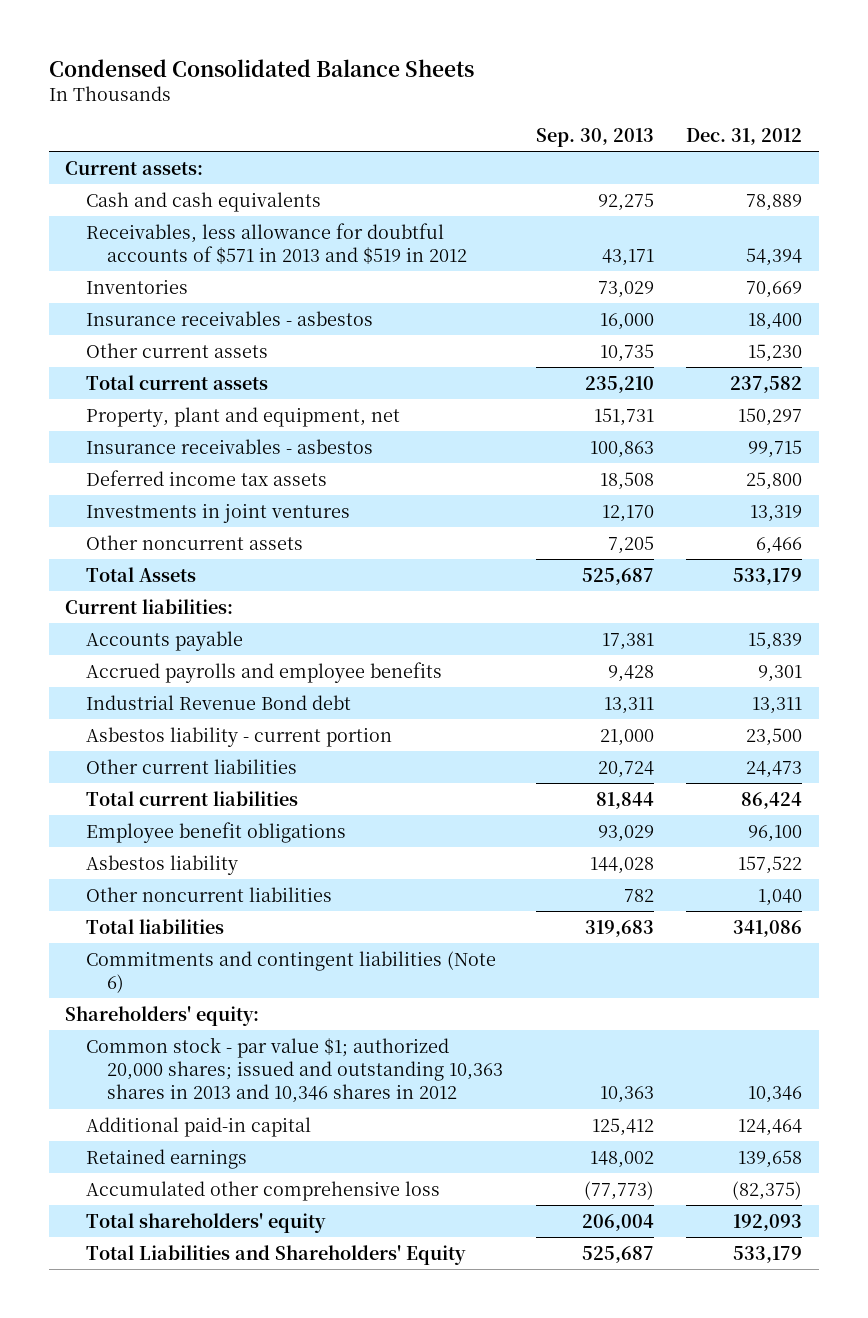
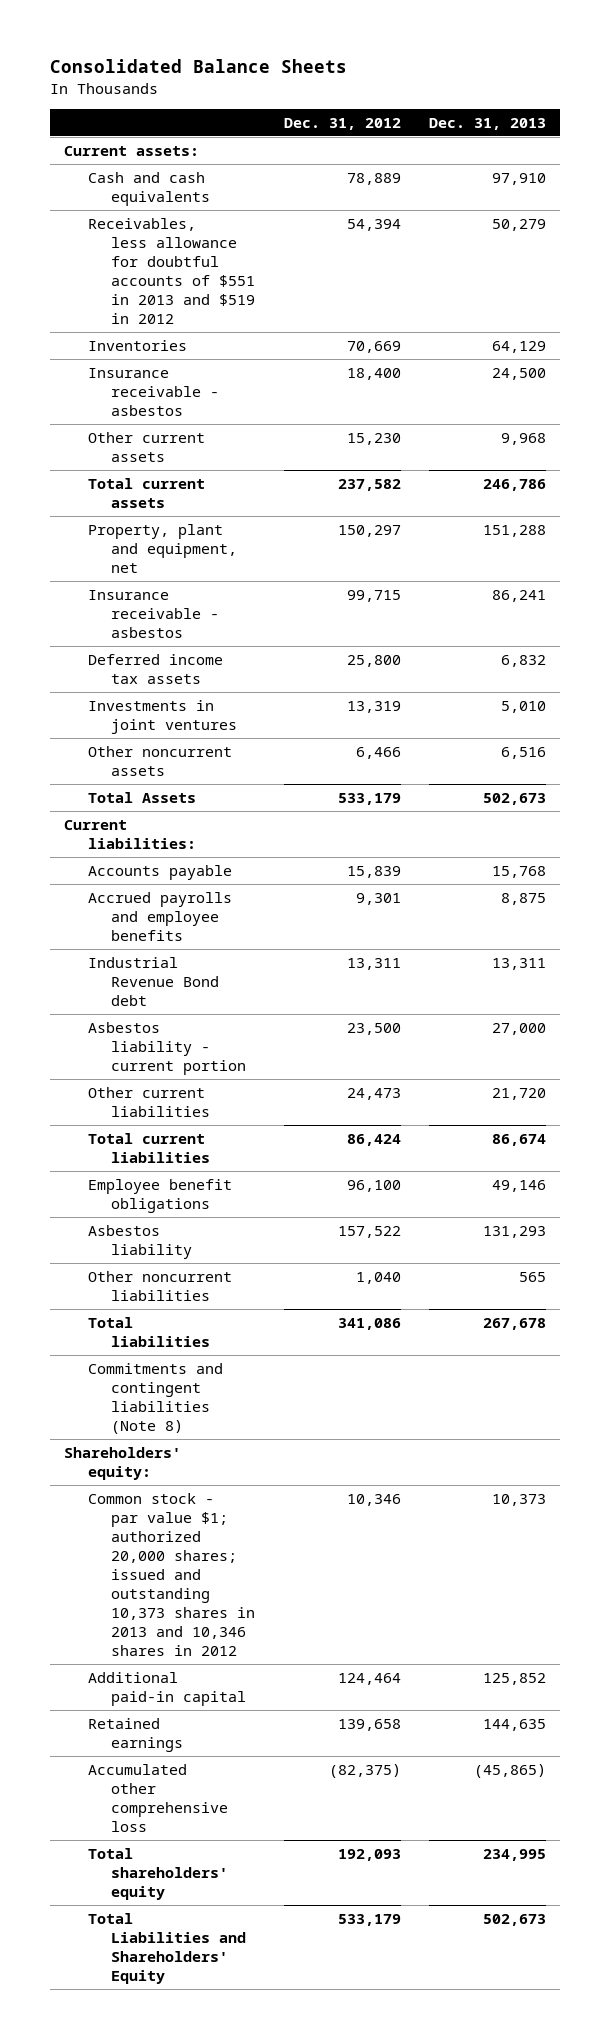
[48,58,474,77] Condensed Consolidated Balance Sheets -> [50,59,348,74] Consolidated Balance Sheets
[535,128,654,148] Sep. 30, 2013 -> none
none -> [428,117,546,130] Dec. 31, 2013
[86,222,468,265] Receivables, less allowance for doubtful accounts of $571 in 2013 and $519 in 2012 -> [87,217,256,324] Receivables, less allowance for doubtful accounts of $551 in 2013 and $519 in 2012
[86,310,374,326] Insurance receivables - asbestos -> [87,367,220,416] Insurance receivable - asbestos
[86,438,374,454] Insurance receivables - asbestos -> [87,589,220,638] Insurance receivable - asbestos
[86,950,497,994] Commitments and contingent liabilities (Note 6) -> [87,1362,223,1434] Commitments and contingent liabilities (Note 8)
[86,1036,504,1104] Common stock - par value $1; authorized 20,000 shares; issued and outstanding 10,363 shares in 2013 and 10,346 shares in 2012 -> [87,1492,256,1656] Common stock - par value $1; authorized 20,000 shares; issued and outstanding 10,373 shares in 2013 and 10,346 shares in 2012

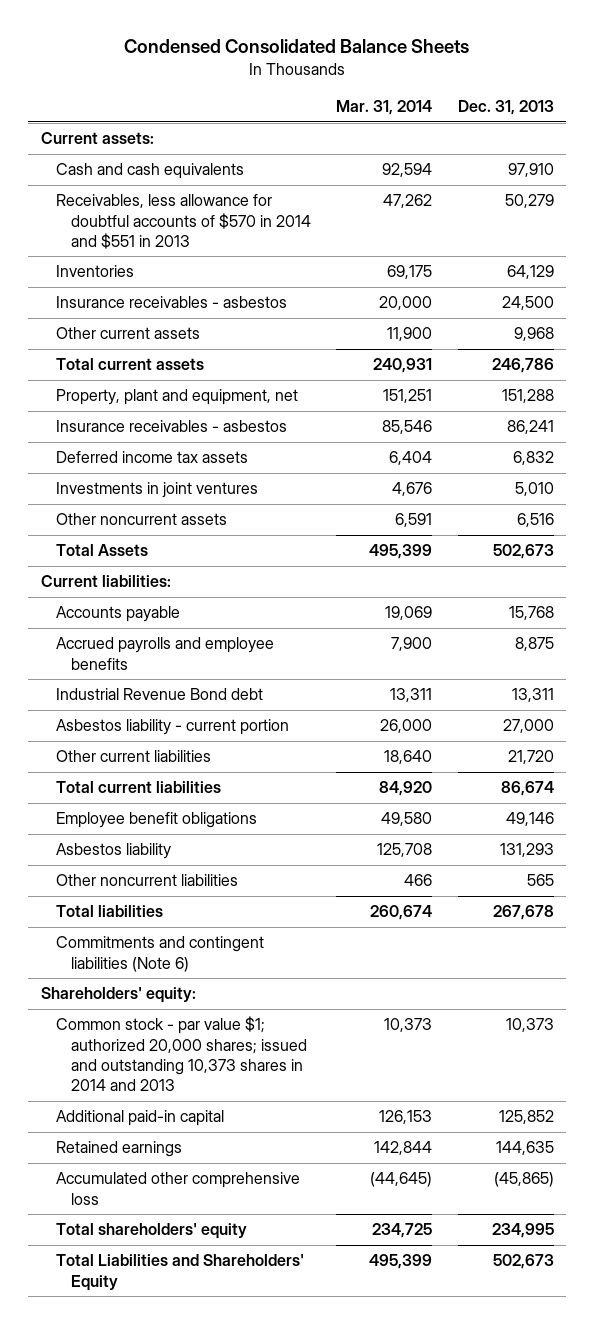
[50,59,348,74] Consolidated Balance Sheets -> [124,39,470,54] Condensed Consolidated Balance Sheets
[283,117,401,130] Dec. 31, 2012 -> none
none -> [336,100,433,116] Mar. 31, 2014
[87,217,256,324] Receivables, less allowance for doubtful accounts of $551 in 2013 and $519 in 2012 -> [55,194,311,249] Receivables, less allowance for doubtful accounts of $570 in 2014 and $551 in 2013
[87,367,220,416] Insurance receivable - asbestos -> [55,296,287,309] Insurance receivables - asbestos
[87,589,220,638] Insurance receivable - asbestos -> [55,420,287,433] Insurance receivables - asbestos
[87,1362,223,1434] Commitments and contingent liabilities (Note 8) -> [55,936,264,972] Commitments and contingent liabilities (Note 6)
[87,1492,256,1656] Common stock - par value $1; authorized 20,000 shares; issued and outstanding 10,373 shares in 2013 and 10,346 shares in 2012 -> [55,1016,307,1092] Common stock - par value $1; authorized 20,000 shares; issued and outstanding 10,373 shares in 2014 and 2013

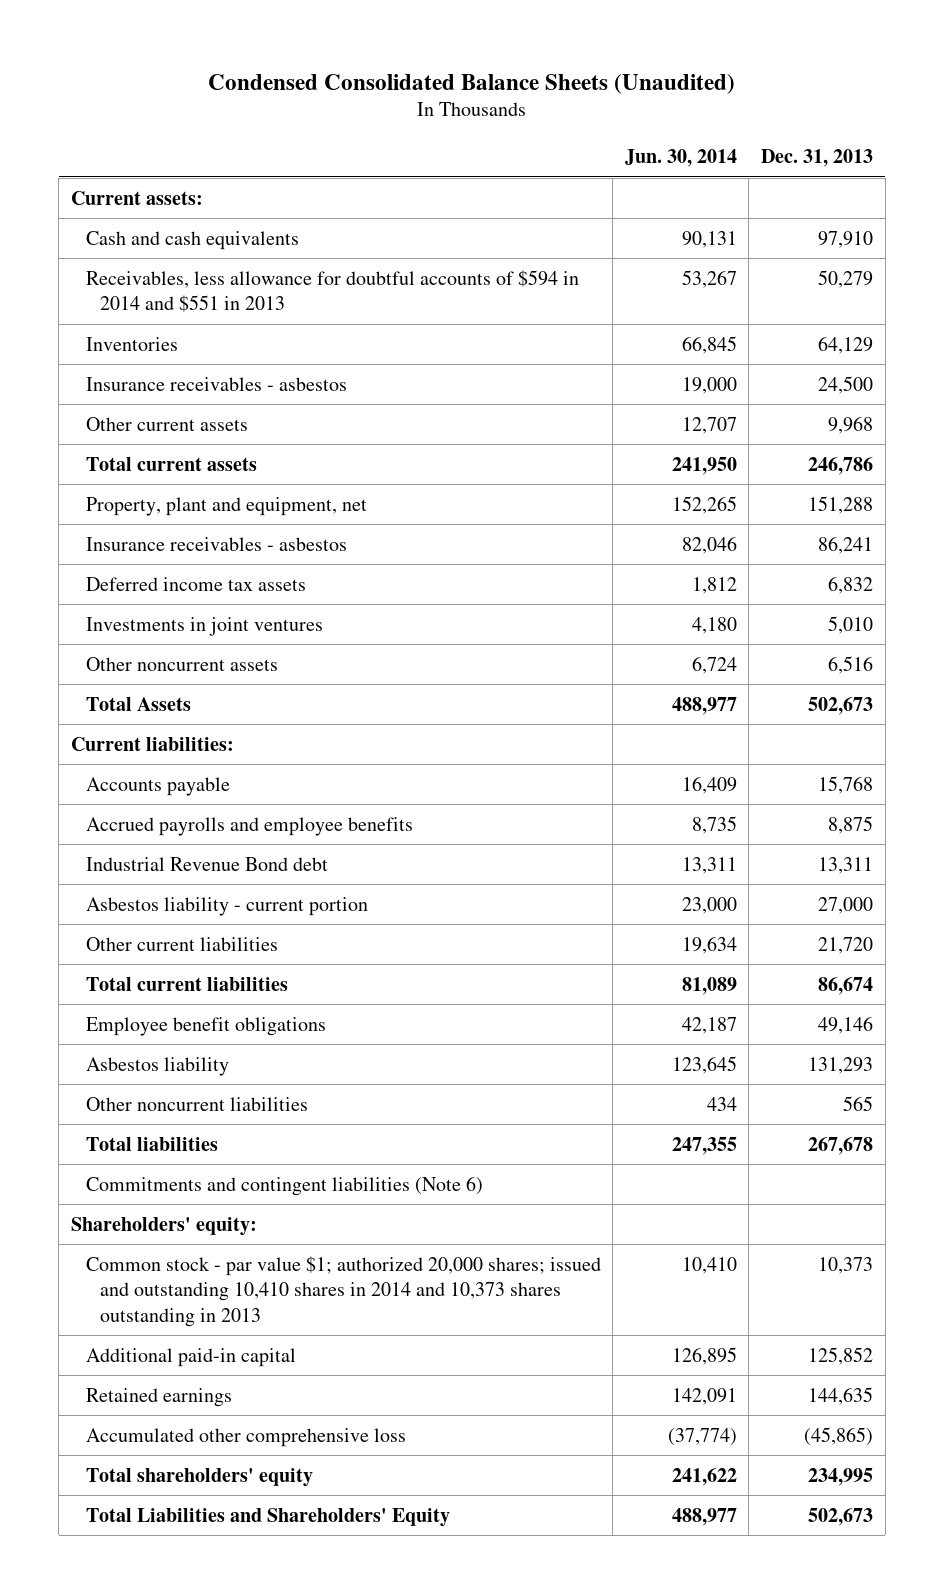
[124,39,470,54] Condensed Consolidated Balance Sheets -> [207,73,735,94] Condensed Consolidated Balance Sheets (Unaudited)
[336,100,433,116] Mar. 31, 2014 -> none
none -> [624,149,737,168] Jun. 30, 2014
[55,194,311,249] Receivables, less allowance for doubtful accounts of $570 in 2014 and $551 in 2013 -> [85,269,579,313] Receivables, less allowance for doubtful accounts of $594 in 2014 and $551 in 2013
[55,1016,307,1092] Common stock - par value $1; authorized 20,000 shares; issued and outstanding 10,373 shares in 2014 and 2013 -> [85,1255,601,1327] Common stock - par value $1; authorized 20,000 shares; issued and outstanding 10,410 shares in 2014 and 10,373 shares outstanding in 2013

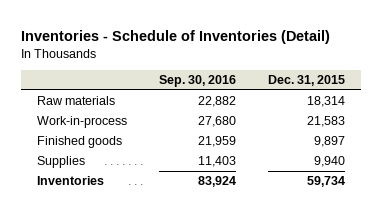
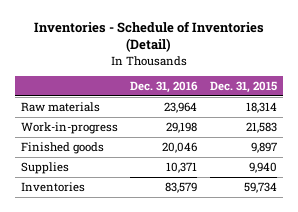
[158,75,236,88] Sep. 30, 2016 -> none
none -> [130,80,199,93] Dec. 31, 2016
[37,116,128,129] Work-in-process -> [20,121,118,134] Work-in-progress

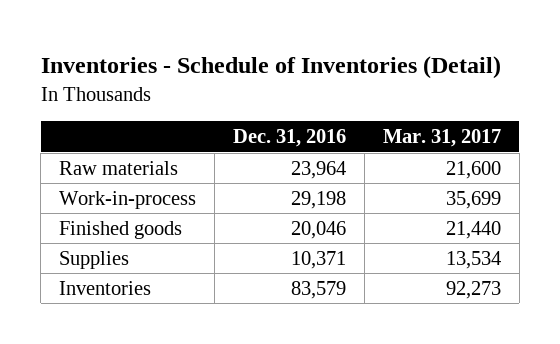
[209,80,277,93] Dec. 31, 2015 -> none
none -> [383,129,502,148] Mar. 31, 2017
[20,121,118,134] Work-in-progress -> [59,190,197,209] Work-in-process

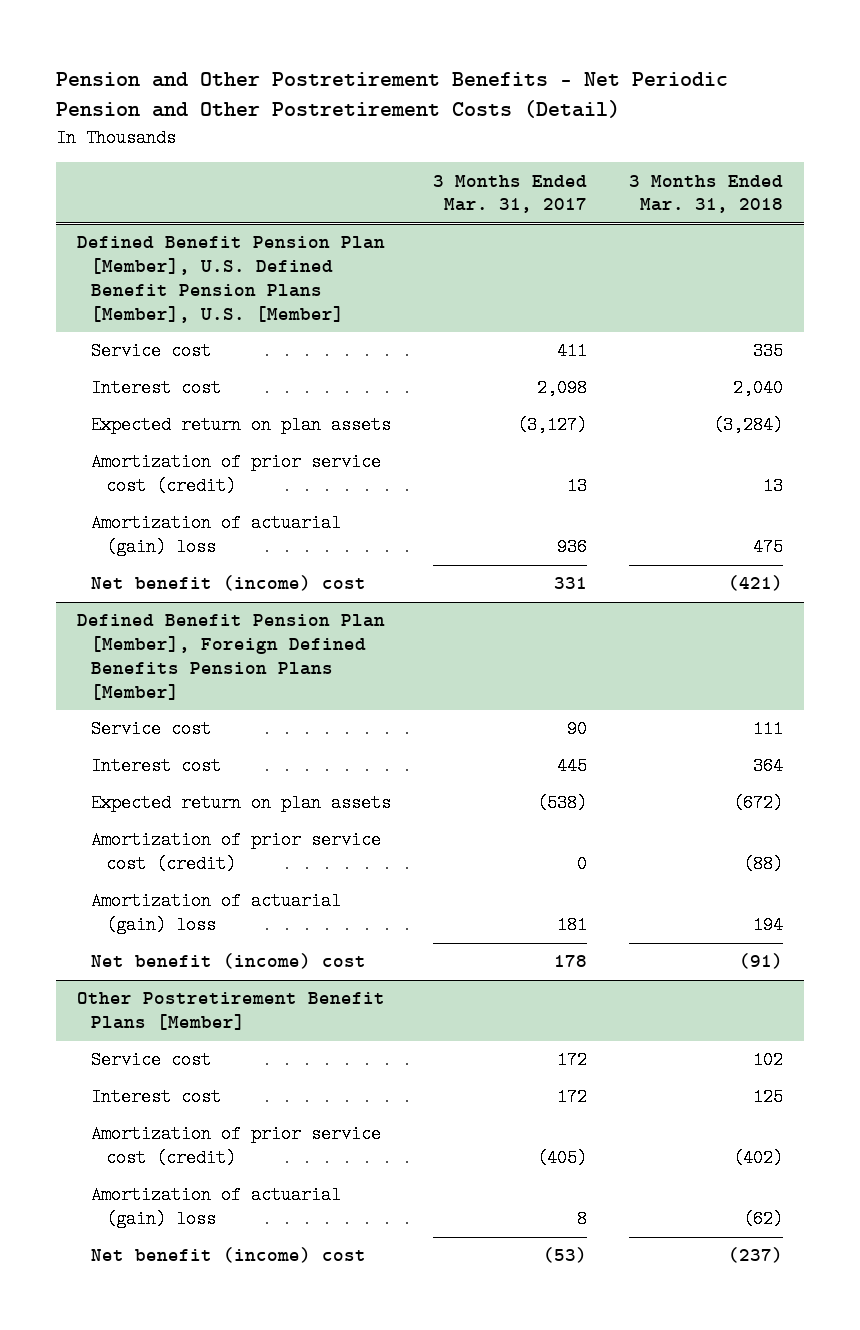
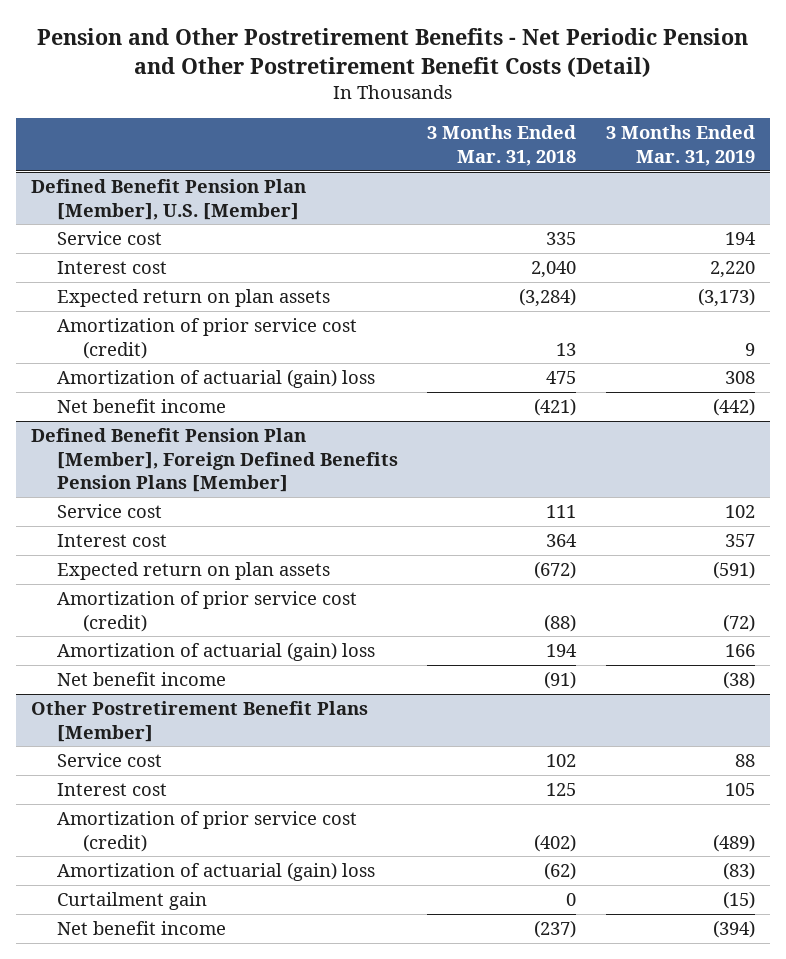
[55,72,728,119] Pension and Other Postretirement Benefits - Net Periodic Pension and Other Postretirement Costs (Detail) -> [36,28,748,78] Pension and Other Postretirement Benefits - Net Periodic Pension and Other Postretirement Benefit Costs (Detail)
[433,174,588,214] 3 Months Ended Mar. 31, 2017 -> none
none -> [605,125,755,166] 3 Months Ended Mar. 31, 2019
[76,236,385,323] Defined Benefit Pension Plan [Member], U.S. Defined Benefit Pension Plans [Member], U.S. [Member] -> [30,179,306,220] Defined Benefit Pension Plan [Member], U.S. [Member]
[91,575,367,592] Net benefit (income) cost -> [56,399,226,414] Net benefit income
[91,953,367,970] Net benefit (income) cost -> [56,672,226,687] Net benefit income
none -> [56,892,207,911] Curtailment gain
[91,1247,367,1264] Net benefit (income) cost -> [56,921,226,936] Net benefit income

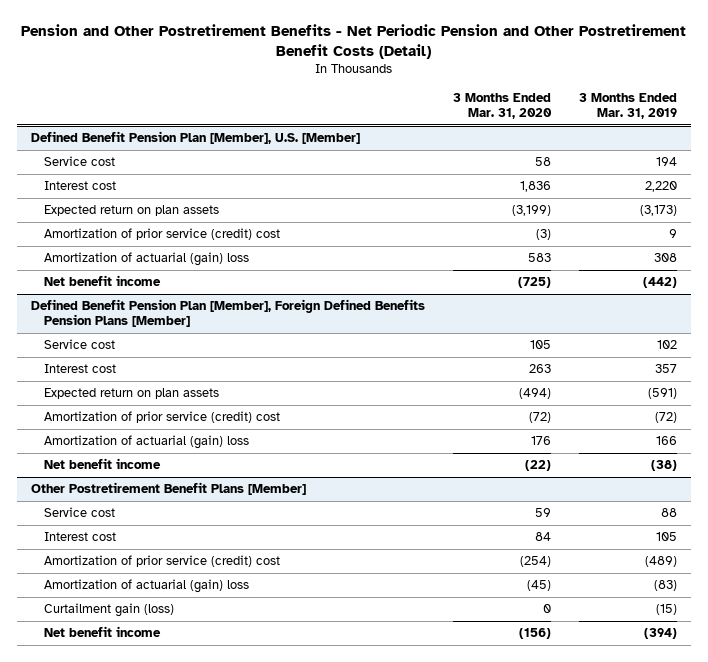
[427,125,577,166] 3 Months Ended Mar. 31, 2018 -> none
none -> [453,92,553,119] 3 Months Ended Mar. 31, 2020
[56,318,357,359] Amortization of prior service cost (credit) -> [43,228,280,241] Amortization of prior service (credit) cost
[56,591,357,632] Amortization of prior service cost (credit) -> [43,411,280,424] Amortization of prior service (credit) cost
[56,811,357,852] Amortization of prior service cost (credit) -> [43,555,280,568] Amortization of prior service (credit) cost
[56,892,207,911] Curtailment gain -> [43,603,174,618] Curtailment gain (loss)

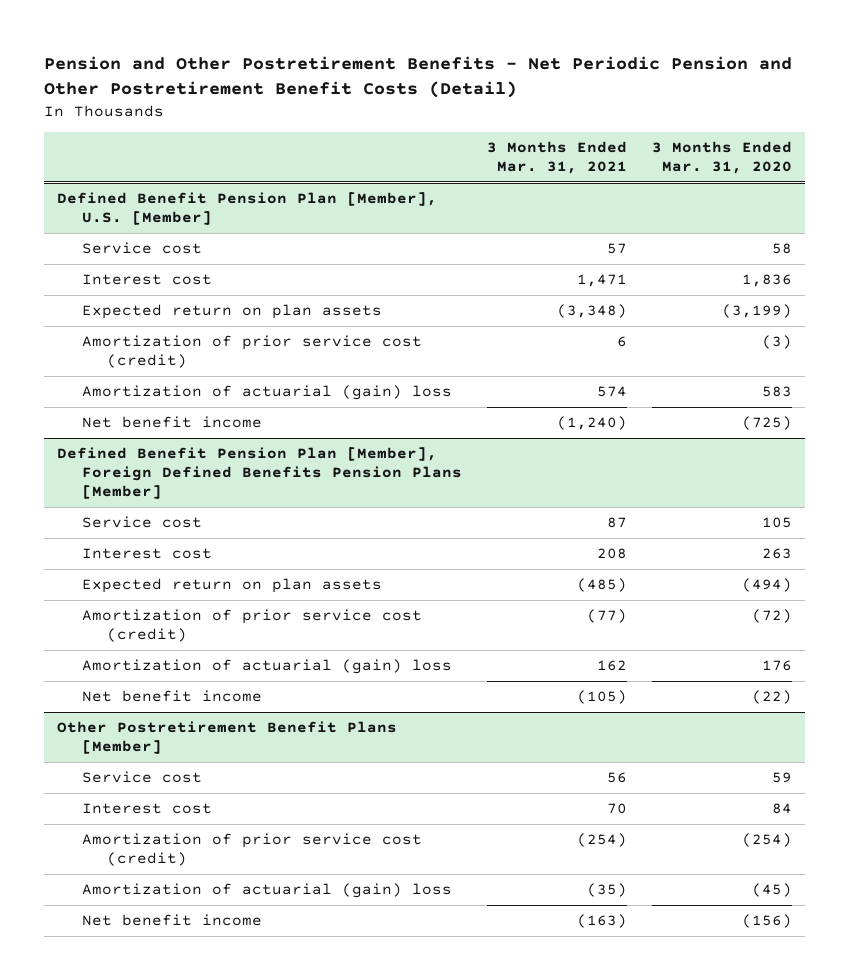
[579,92,678,119] 3 Months Ended Mar. 31, 2019 -> none
none -> [487,140,628,174] 3 Months Ended Mar. 31, 2021
[43,228,280,241] Amortization of prior service (credit) cost -> [82,335,423,369] Amortization of prior service cost (credit)
[43,411,280,424] Amortization of prior service (credit) cost -> [82,609,423,643] Amortization of prior service cost (credit)
[43,555,280,568] Amortization of prior service (credit) cost -> [82,833,423,867] Amortization of prior service cost (credit)
[43,603,174,618] Curtailment gain (loss) -> none

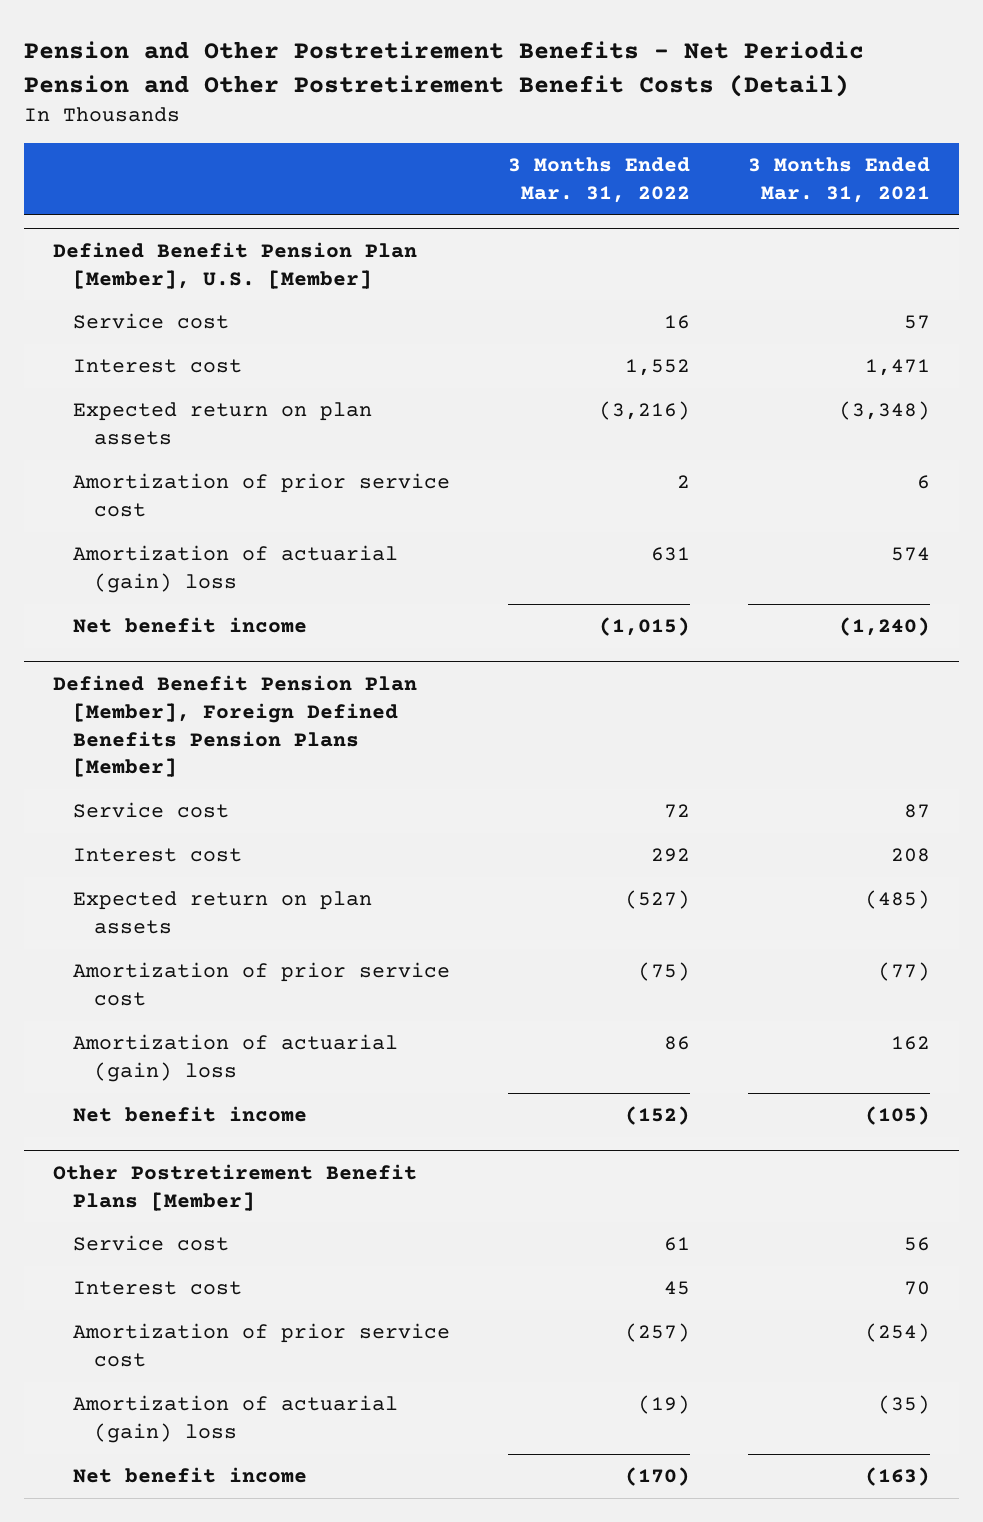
[652,140,793,174] 3 Months Ended Mar. 31, 2020 -> none
none -> [508,156,691,203] 3 Months Ended Mar. 31, 2022
[82,335,423,369] Amortization of prior service cost (credit) -> [73,473,451,517] Amortization of prior service cost
[82,609,423,643] Amortization of prior service cost (credit) -> [73,962,451,1006] Amortization of prior service cost
[82,833,423,867] Amortization of prior service cost (credit) -> [73,1323,451,1367] Amortization of prior service cost

